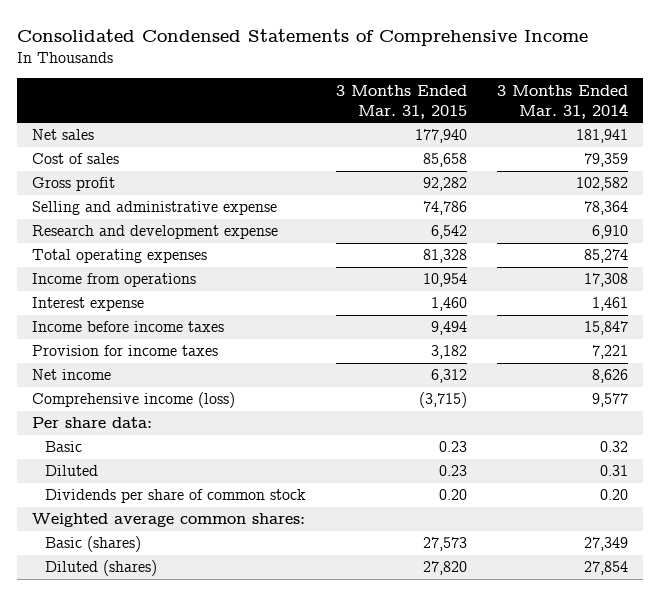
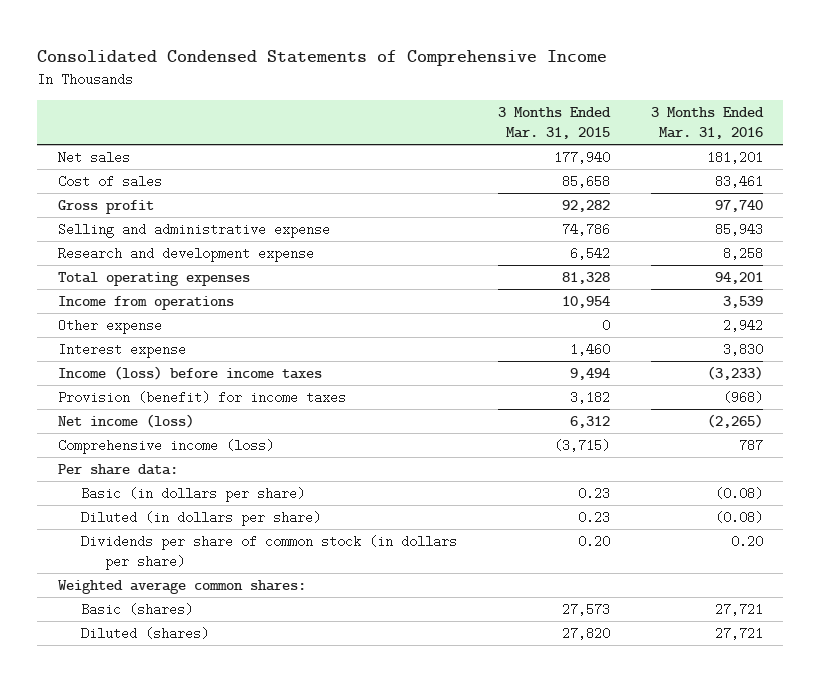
[497,84,629,119] 3 Months Ended Mar. 31, 2014 -> none
none -> [650,107,764,140] 3 Months Ended Mar. 31, 2016
none -> [57,319,162,335] Other expense
[32,321,225,333] Income before income taxes -> [57,366,322,381] Income (loss) before income taxes
[32,345,219,357] Provision for income taxes -> [57,391,346,405] Provision (benefit) for income taxes
[32,369,112,381] Net income -> [57,414,194,429] Net income (loss)
[44,441,82,453] Basic -> [81,487,306,503] Basic (in dollars per share)
[44,465,98,477] Diluted -> [81,511,322,527] Diluted (in dollars per share)
[44,489,306,504] Dividends per share of common stock -> [81,535,458,571] Dividends per share of common stock (in dollars per share)

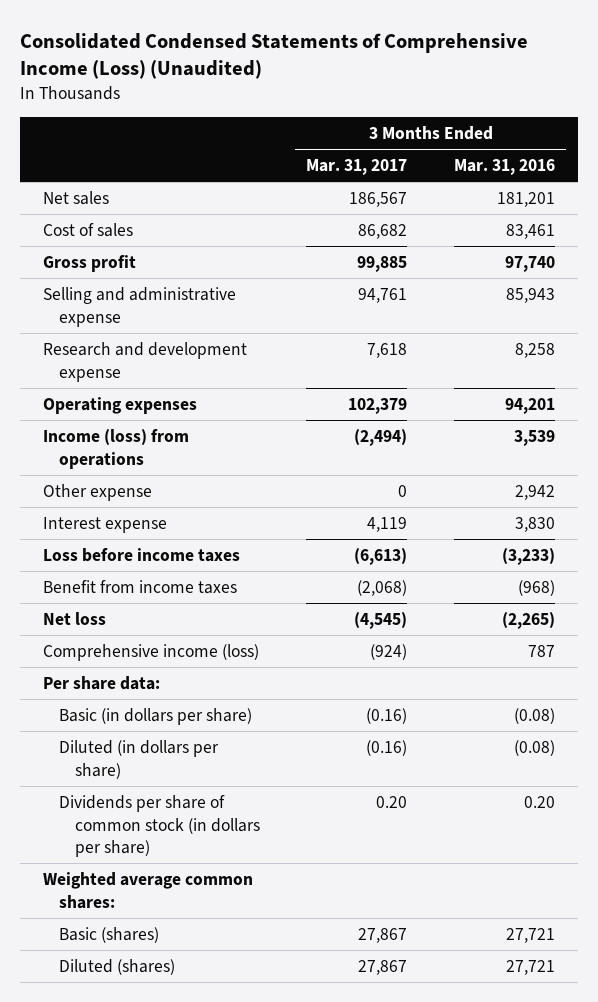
[37,50,608,67] Consolidated Condensed Statements of Comprehensive Income -> [20,32,529,80] Consolidated Condensed Statements of Comprehensive Income (Loss) (Unaudited)
[498,107,612,140] 3 Months Ended Mar. 31, 2015 -> none
none -> [306,159,408,176] Mar. 31, 2017
[57,272,250,287] Total operating expenses -> [43,397,198,415] Operating expenses
[57,296,234,311] Income from operations -> [43,429,190,469] Income (loss) from operations
[57,366,322,381] Income (loss) before income taxes -> [43,548,241,563] Loss before income taxes
[57,391,346,405] Provision (benefit) for income taxes -> [43,580,238,595] Benefit from income taxes
[57,414,194,429] Net income (loss) -> [43,612,107,626] Net loss

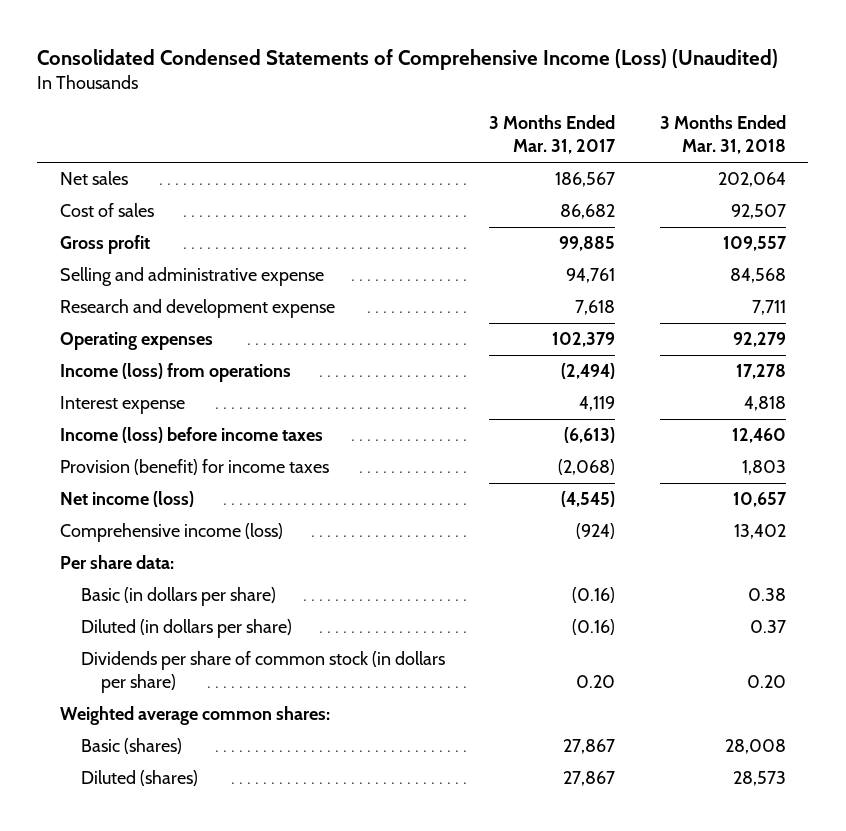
[453,159,555,176] Mar. 31, 2016 -> none
none -> [659,115,786,155] 3 Months Ended Mar. 31, 2018
[43,484,153,502] Other expense -> none
[43,548,241,563] Loss before income taxes -> [59,427,323,444] Income (loss) before income taxes
[43,580,238,595] Benefit from income taxes -> [59,459,329,476] Provision (benefit) for income taxes
[43,612,107,626] Net loss -> [59,491,194,508] Net income (loss)

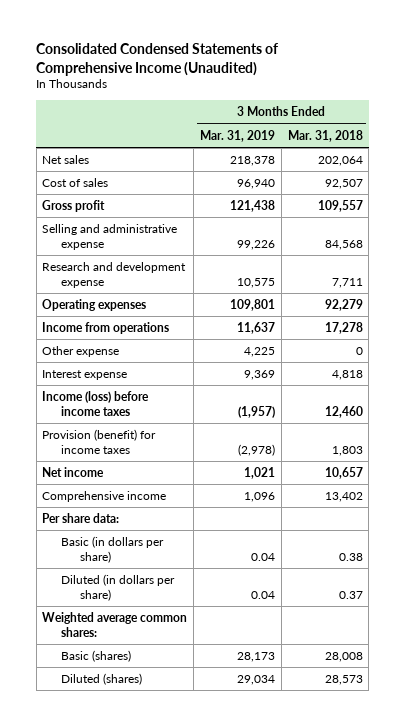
[37,49,779,71] Consolidated Condensed Statements of Comprehensive Income (Loss) (Unaudited) -> [36,43,279,76] Consolidated Condensed Statements of Comprehensive Income (Unaudited)
[489,115,617,155] 3 Months Ended Mar. 31, 2017 -> none
none -> [200,129,276,142] Mar. 31, 2019
[59,363,291,383] Income (loss) from operations -> [42,321,170,334] Income from operations
none -> [42,345,120,357] Other expense
[59,491,194,508] Net income (loss) -> [42,466,105,477] Net income
[59,523,283,543] Comprehensive income (loss) -> [42,490,167,502] Comprehensive income
[80,651,445,694] Dividends per share of common stock (in dollars per share) -> none

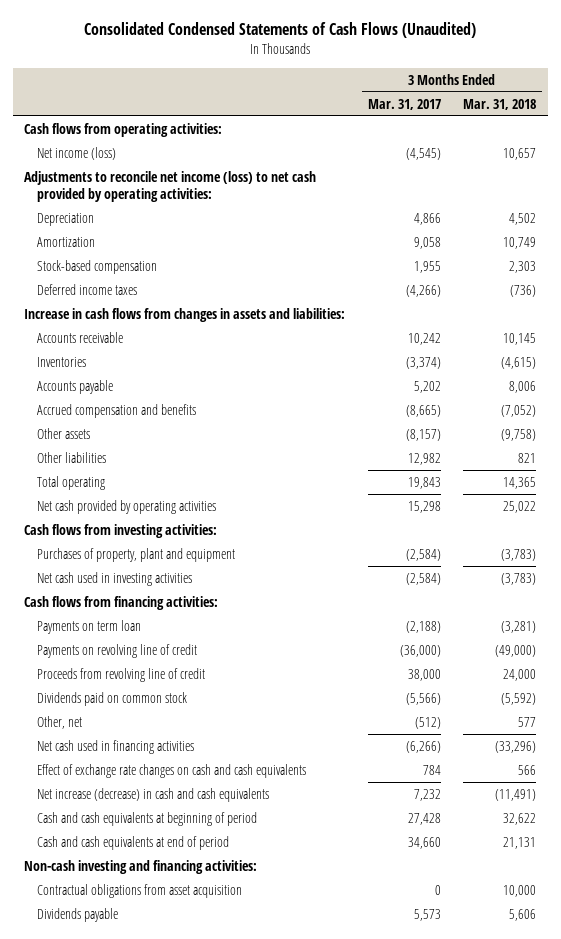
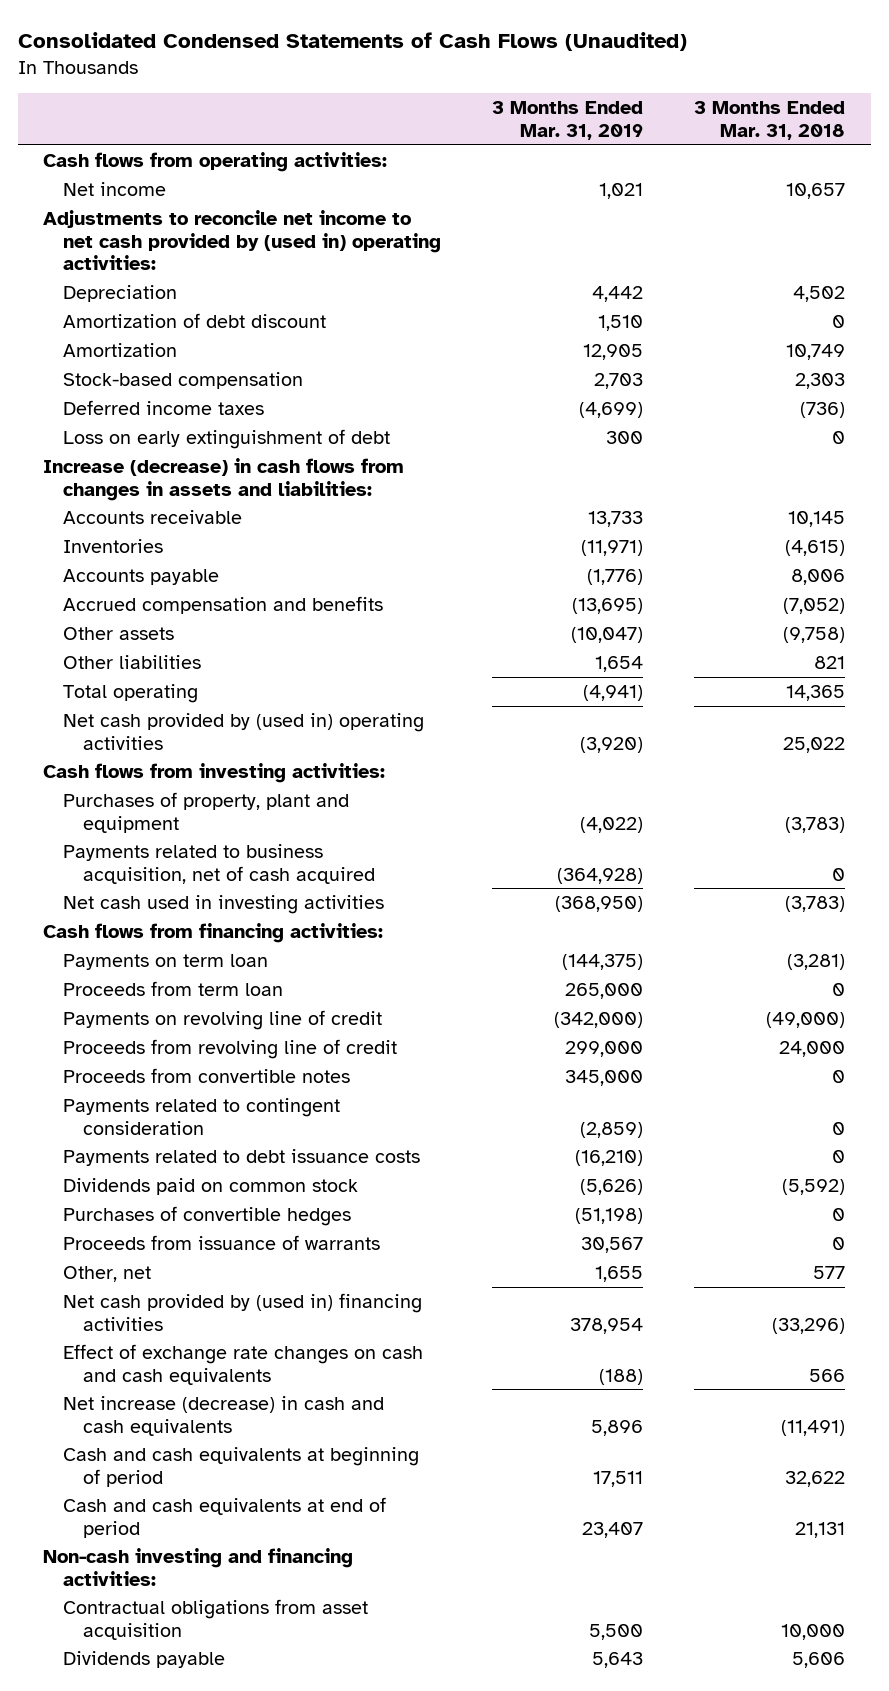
[367,98,441,110] Mar. 31, 2017 -> none
none -> [492,101,644,140] 3 Months Ended Mar. 31, 2019
[37,146,117,160] Net income (loss) -> [63,181,167,196] Net income
[24,170,317,202] Adjustments to reconcile net income (loss) to net cash provided by operating activities: -> [43,209,442,271] Adjustments to reconcile net income to net cash provided by (used in) operating activities:
none -> [63,312,327,328] Amortization of debt discount
none -> [63,428,391,449] Loss on early extinguishment of debt
[24,307,346,322] Increase in cash flows from changes in assets and liabilities: -> [43,457,405,501] Increase (decrease) in cash flows from changes in assets and liabilities:
[37,499,217,514] Net cash provided by operating activities -> [63,712,425,750] Net cash provided by (used in) operating activities
none -> [63,843,376,884] Payments related to business acquisition, net of cash acquired
none -> [63,980,284,996] Proceeds from term loan
none -> [63,1067,351,1083] Proceeds from convertible notes
none -> [63,1097,341,1135] Payments related to contingent consideration
none -> [63,1148,421,1166] Payments related to debt issuance costs
none -> [63,1205,352,1226] Purchases of convertible hedges
none -> [63,1234,381,1250] Proceeds from issuance of warrants
[37,739,195,754] Net cash used in financing activities -> [63,1292,423,1331] Net cash provided by (used in) financing activities

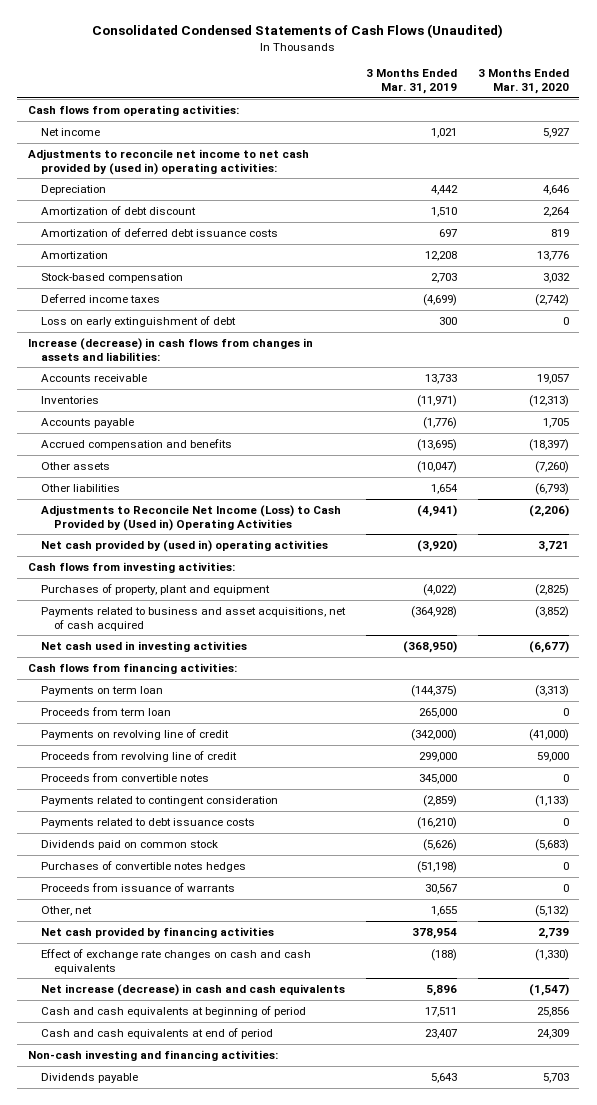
[694,101,846,140] 3 Months Ended Mar. 31, 2018 -> none
none -> [477,69,569,95] 3 Months Ended Mar. 31, 2020
none -> [40,227,278,237] Amortization of deferred debt issuance costs
[583,343,644,360] 12,905 -> [424,250,457,261] 12,208
[63,683,199,703] Total operating -> [40,504,341,531] Adjustments to Reconcile Net Income (Loss) to Cash Provided by (Used in) Operating Activities
[63,843,376,884] Payments related to business acquisition, net of cash acquired -> [40,606,346,631] Payments related to business and asset acquisitions, net of cash acquired
[63,1205,352,1226] Purchases of convertible hedges -> [40,860,246,872] Purchases of convertible notes hedges
[63,1292,423,1331] Net cash provided by (used in) financing activities -> [40,926,274,938] Net cash provided by financing activities
[63,1598,369,1640] Contractual obligations from asset acquisition -> none

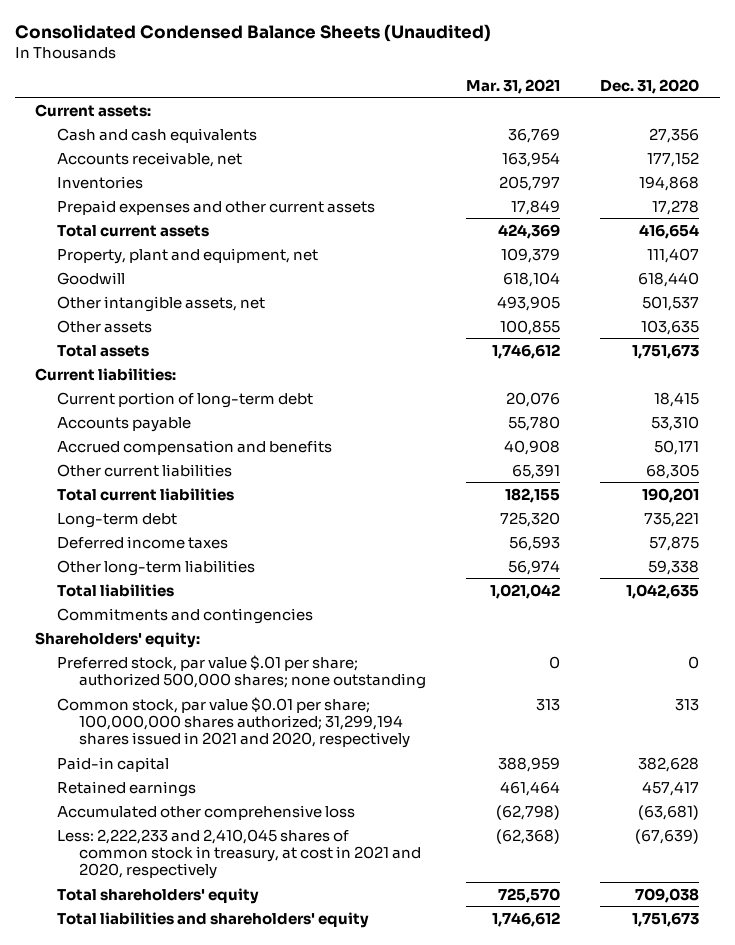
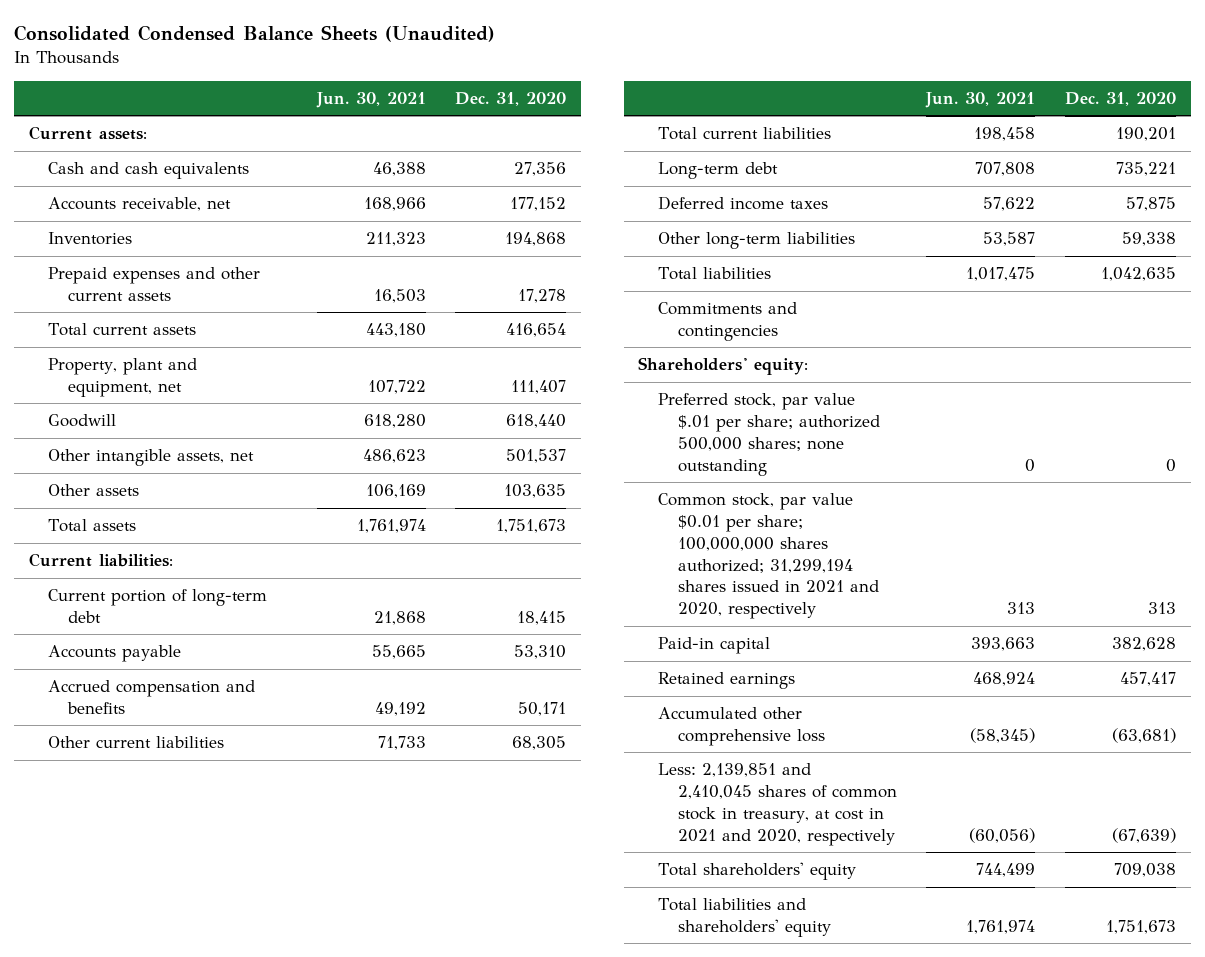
[466,78,561,94] Mar. 31, 2021 -> none
none -> [315,91,426,108] Jun. 30, 2021
[57,828,421,880] Less: 2,222,233 and 2,410,045 shares of common stock in treasury, at cost in 2021 and 2020, respectively -> [657,763,897,846] Less: 2,139,851 and 2,410,045 shares of common stock in treasury, at cost in 2021 and 2020, respectively

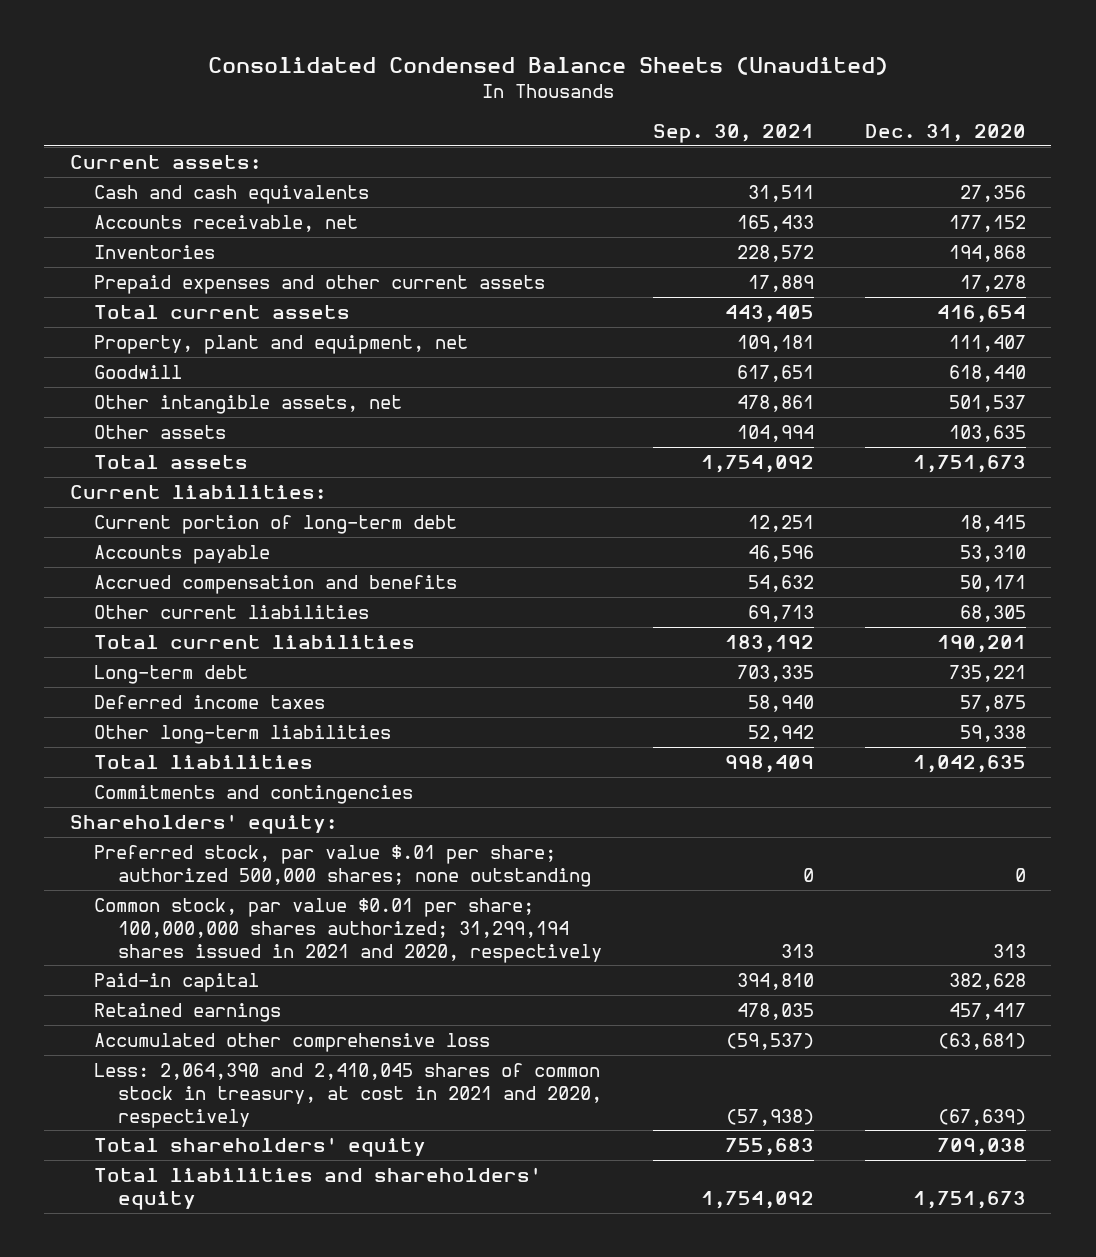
[315,91,426,108] Jun. 30, 2021 -> none
none -> [652,124,814,144] Sep. 30, 2021
[657,763,897,846] Less: 2,139,851 and 2,410,045 shares of common stock in treasury, at cost in 2021 and 2020, respectively -> [93,1062,602,1128] Less: 2,064,390 and 2,410,045 shares of common stock in treasury, at cost in 2021 and 2020, respectively

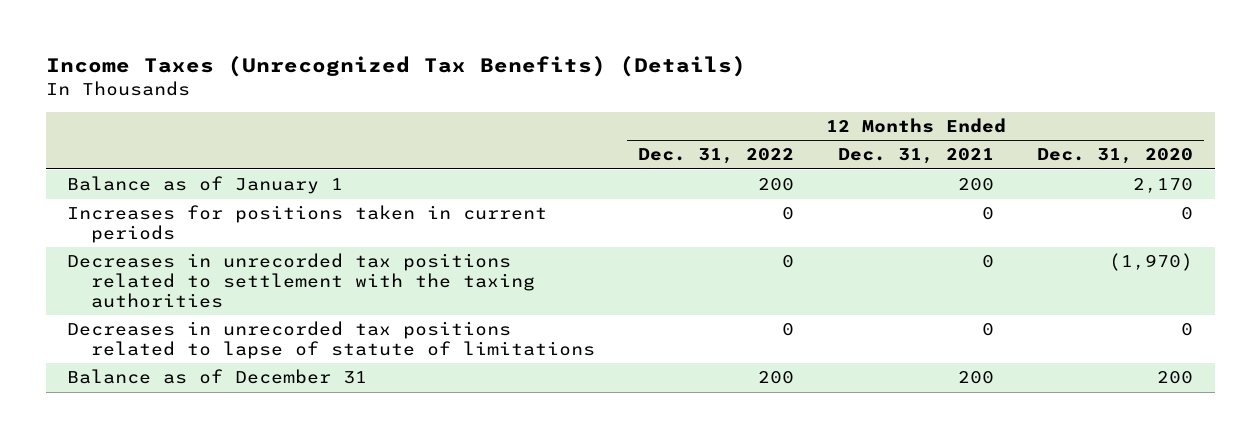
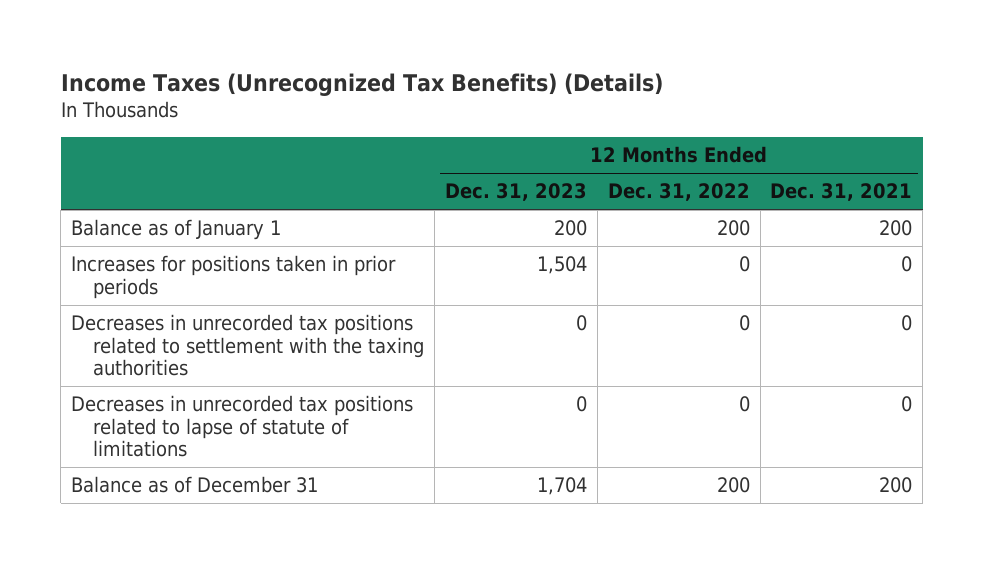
[1037,148,1194,165] Dec. 31, 2020 -> none
none -> [444,183,587,202] Dec. 31, 2023
[67,205,548,244] Increases for positions taken in current periods -> [71,255,397,299] Increases for positions taken in prior periods

